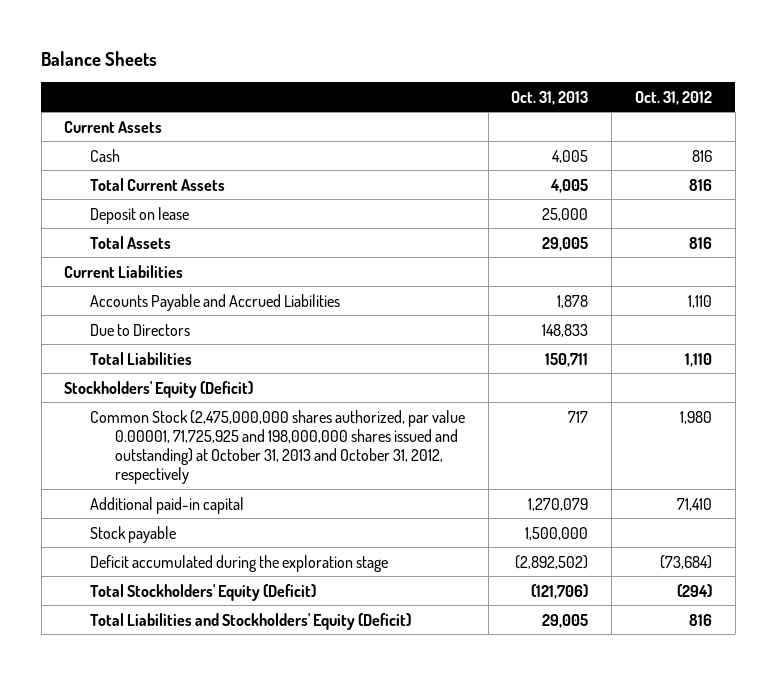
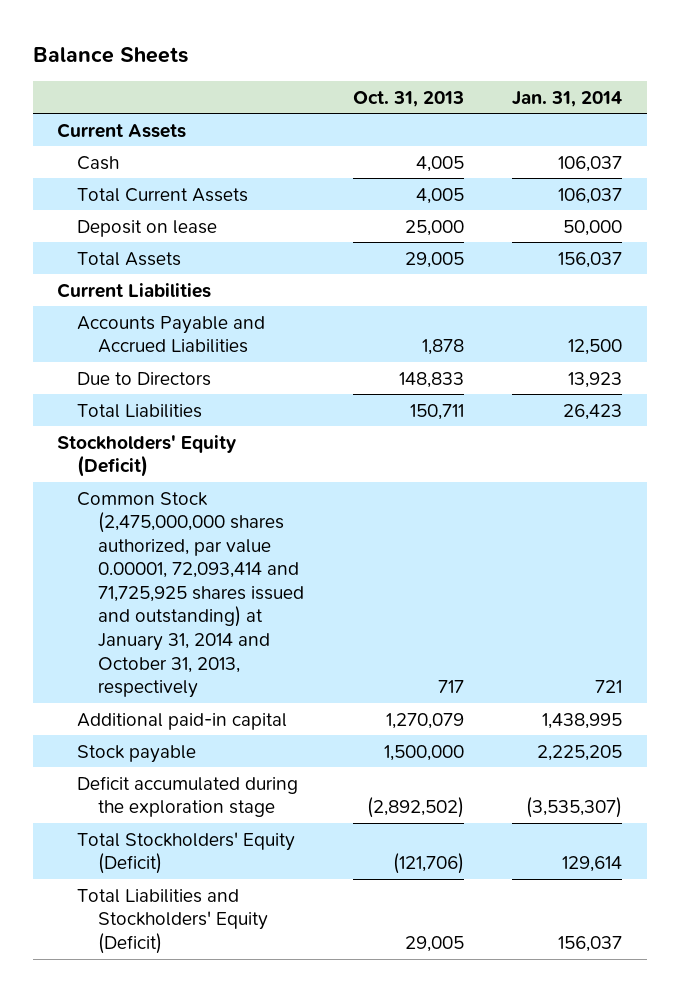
[635,90,713,105] Oct. 31, 2012 -> none
none -> [512,90,623,107] Jan. 31, 2014
[89,409,465,485] Common Stock (2,475,000,000 shares authorized, par value 0.00001, 71,725,925 and 198,000,000 shares issued and outstanding) at October 31, 2013 and October 31, 2012, respectively -> [77,491,304,699] Common Stock (2,475,000,000 shares authorized, par value 0.00001, 72,093,414 and 71,725,925 shares issued and outstanding) at January 31, 2014 and October 31, 2013, respectively

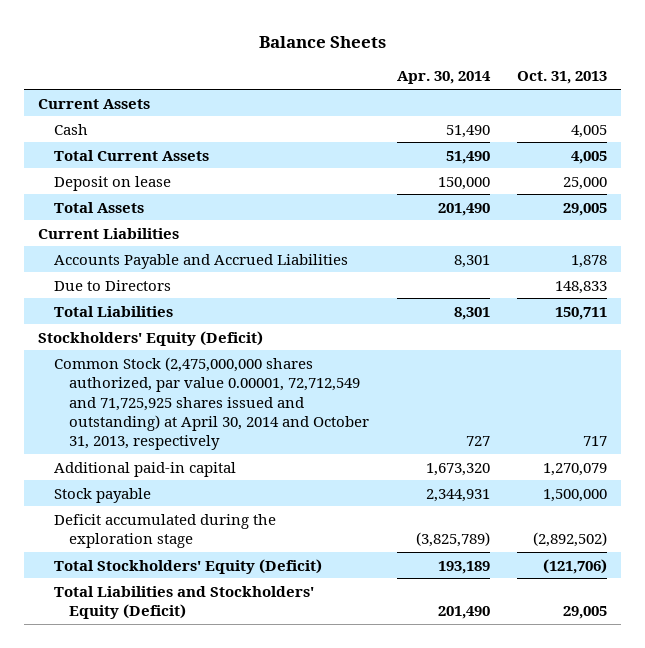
[512,90,623,107] Jan. 31, 2014 -> none
none -> [396,71,491,85] Apr. 30, 2014
[77,491,304,699] Common Stock (2,475,000,000 shares authorized, par value 0.00001, 72,093,414 and 71,725,925 shares issued and outstanding) at January 31, 2014 and October 31, 2013, respectively -> [53,356,370,451] Common Stock (2,475,000,000 shares authorized, par value 0.00001, 72,712,549 and 71,725,925 shares issued and outstanding) at April 30, 2014 and October 31, 2013, respectively

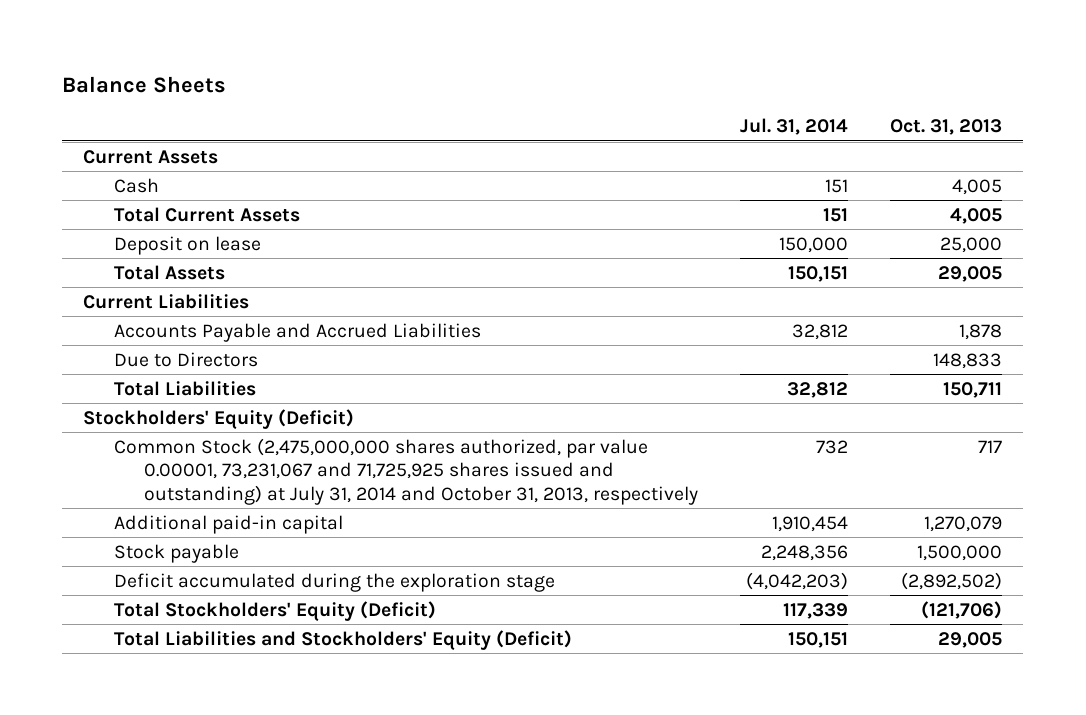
[396,71,491,85] Apr. 30, 2014 -> none
none -> [740,118,849,136] Jul. 31, 2014
[53,356,370,451] Common Stock (2,475,000,000 shares authorized, par value 0.00001, 72,712,549 and 71,725,925 shares issued and outstanding) at April 30, 2014 and October 31, 2013, respectively -> [113,437,699,505] Common Stock (2,475,000,000 shares authorized, par value 0.00001, 73,231,067 and 71,725,925 shares issued and outstanding) at July 31, 2014 and October 31, 2013, respectively

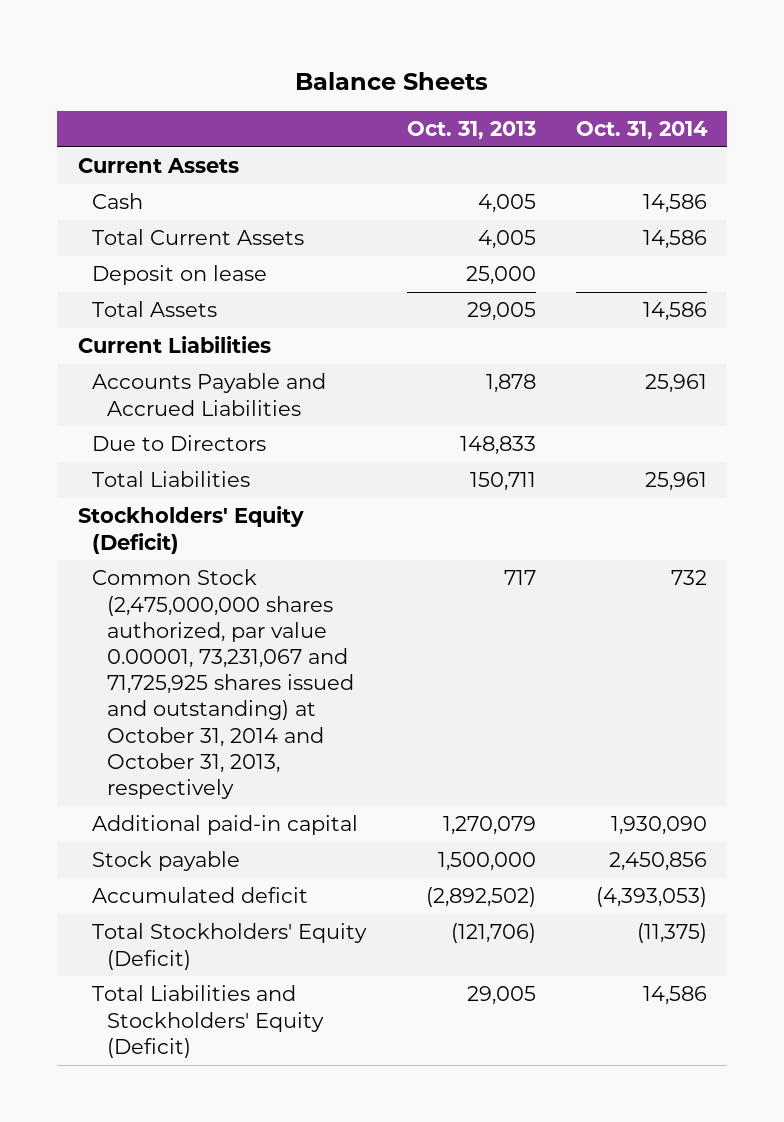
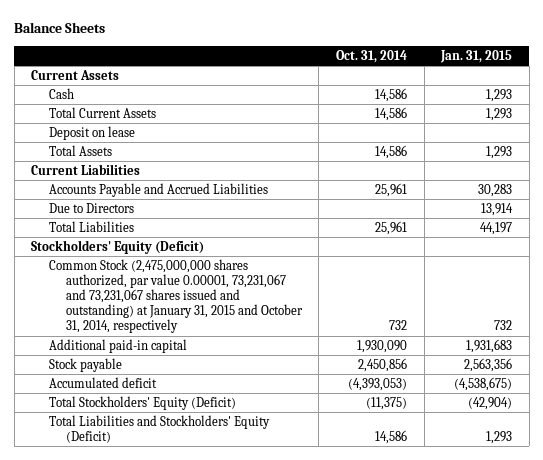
[406,121,536,141] Oct. 31, 2013 -> none
none -> [440,49,513,63] Jan. 31, 2015
[92,569,355,799] Common Stock (2,475,000,000 shares authorized, par value 0.00001, 73,231,067 and 71,725,925 shares issued and outstanding) at October 31, 2014 and October 31, 2013, respectively -> [48,258,303,334] Common Stock (2,475,000,000 shares authorized, par value 0.00001, 73,231,067 and 73,231,067 shares issued and outstanding) at January 31, 2015 and October 31, 2014, respectively

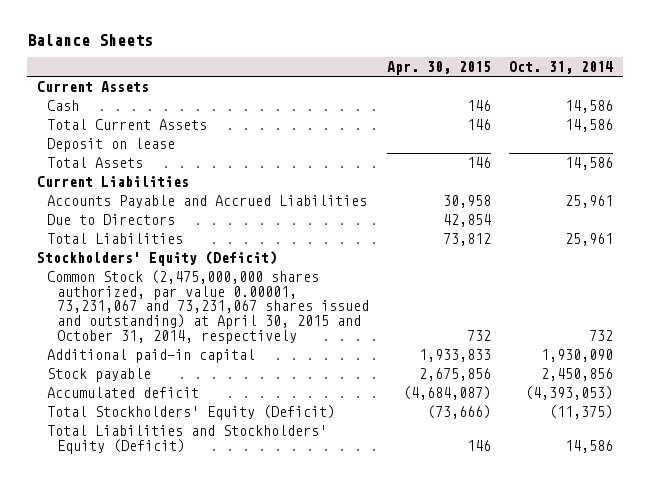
[440,49,513,63] Jan. 31, 2015 -> none
none -> [387,61,492,76] Apr. 30, 2015
[48,258,303,334] Common Stock (2,475,000,000 shares authorized, par value 0.00001, 73,231,067 and 73,231,067 shares issued and outstanding) at January 31, 2015 and October 31, 2014, respectively -> [46,269,370,344] Common Stock (2,475,000,000 shares authorized, par value 0.00001, 73,231,067 and 73,231,067 shares issued and outstanding) at April 30, 2015 and October 31, 2014, respectively

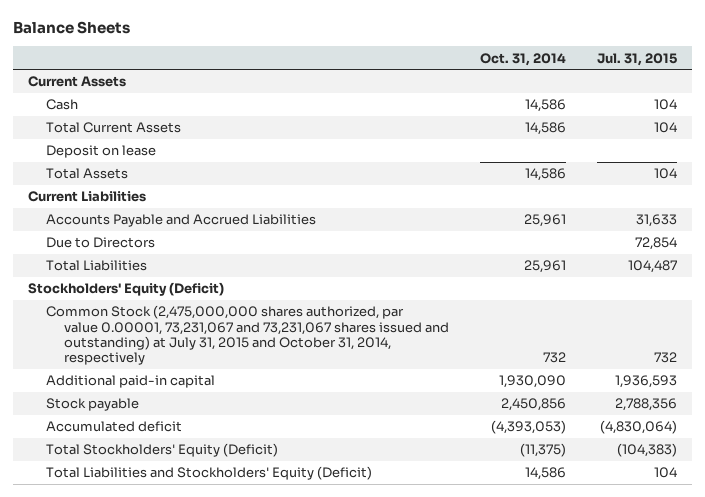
[387,61,492,76] Apr. 30, 2015 -> none
none -> [596,52,677,66] Jul. 31, 2015
[46,269,370,344] Common Stock (2,475,000,000 shares authorized, par value 0.00001, 73,231,067 and 73,231,067 shares issued and outstanding) at April 30, 2015 and October 31, 2014, respectively -> [46,305,449,366] Common Stock (2,475,000,000 shares authorized, par value 0.00001, 73,231,067 and 73,231,067 shares issued and outstanding) at July 31, 2015 and October 31, 2014, respectively

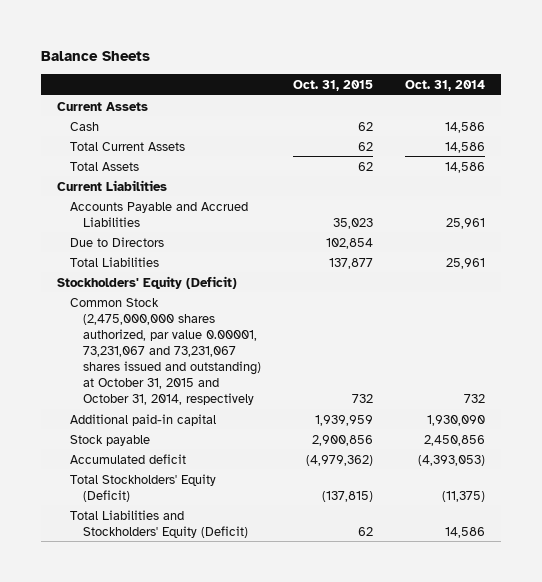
[596,52,677,66] Jul. 31, 2015 -> none
none -> [292,79,373,91] Oct. 31, 2015
[46,145,157,159] Deposit on lease -> none
[46,305,449,366] Common Stock (2,475,000,000 shares authorized, par value 0.00001, 73,231,067 and 73,231,067 shares issued and outstanding) at July 31, 2015 and October 31, 2014, respectively -> [69,297,261,405] Common Stock (2,475,000,000 shares authorized, par value 0.00001, 73,231,067 and 73,231,067 shares issued and outstanding) at October 31, 2015 and October 31, 2014, respectively

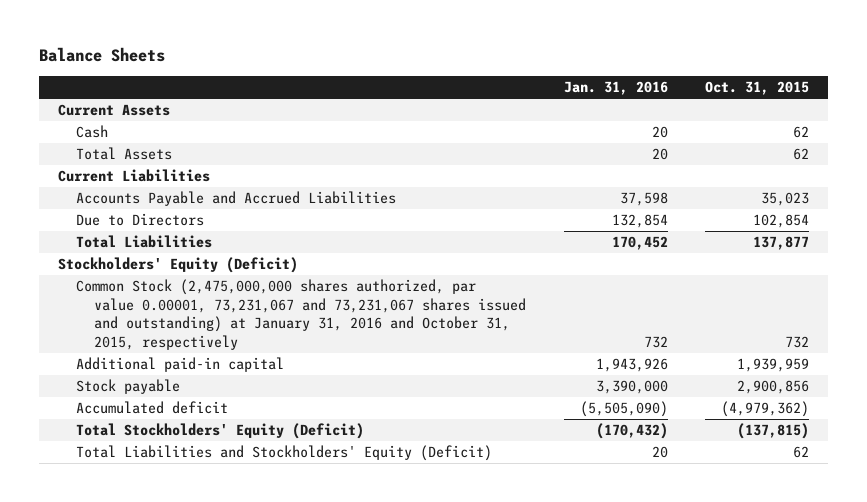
[404,79,485,91] Oct. 31, 2014 -> none
none -> [563,81,668,96] Jan. 31, 2016
[69,141,185,151] Total Current Assets -> none
[69,297,261,405] Common Stock (2,475,000,000 shares authorized, par value 0.00001, 73,231,067 and 73,231,067 shares issued and outstanding) at October 31, 2015 and October 31, 2014, respectively -> [75,279,526,351] Common Stock (2,475,000,000 shares authorized, par value 0.00001, 73,231,067 and 73,231,067 shares issued and outstanding) at January 31, 2016 and October 31, 2015, respectively

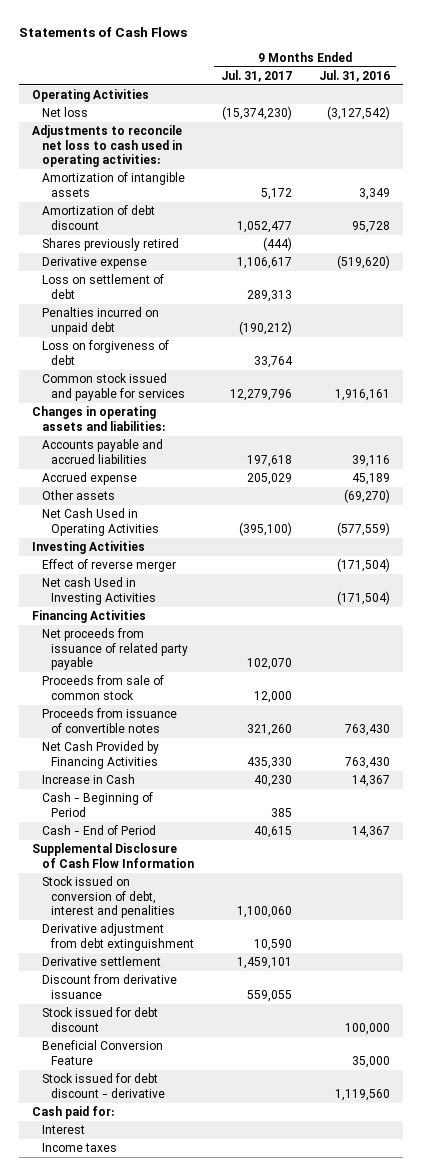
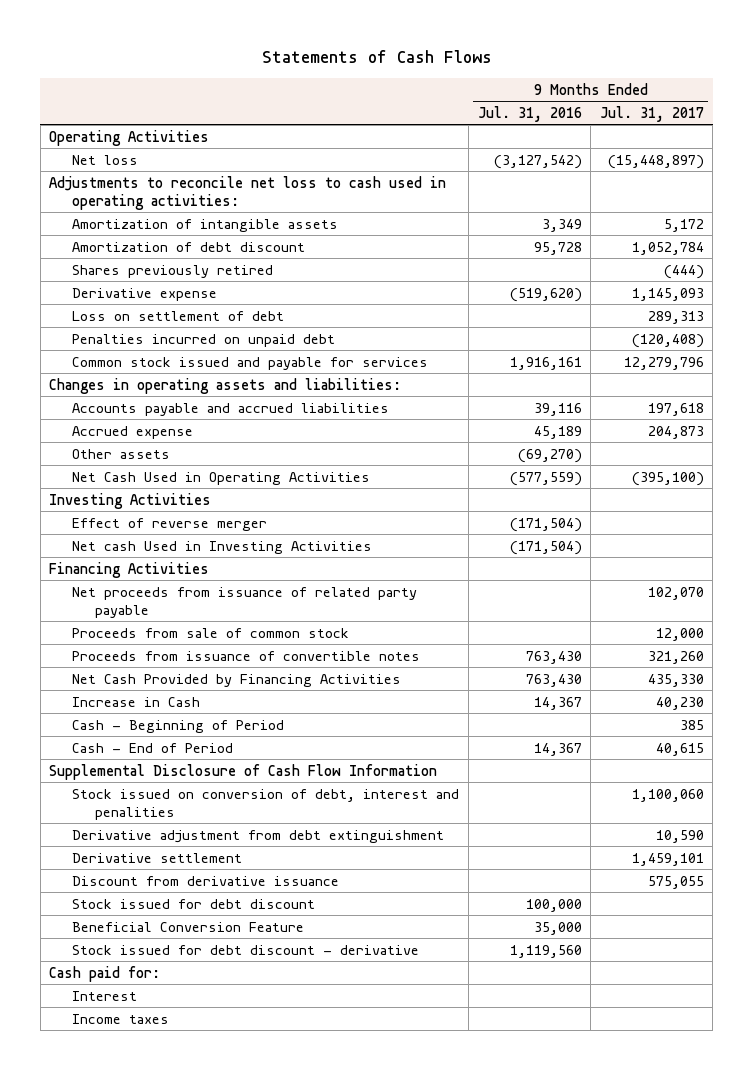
[221,106,292,121] (15,374,230) -> [607,154,704,169] (15,448,897)
[236,220,292,233] 1,052,477 -> [631,241,704,255] 1,052,784
[236,257,292,270] 1,106,617 -> [631,287,704,301] 1,145,093
[41,340,169,365] Loss on forgiveness of debt -> none
[238,320,292,335] (190,212) -> [631,333,704,348] (120,408)
[246,473,292,486] 205,029 -> [647,425,704,439] 204,873
[246,989,292,1002] 559,055 -> [647,875,704,889] 575,055

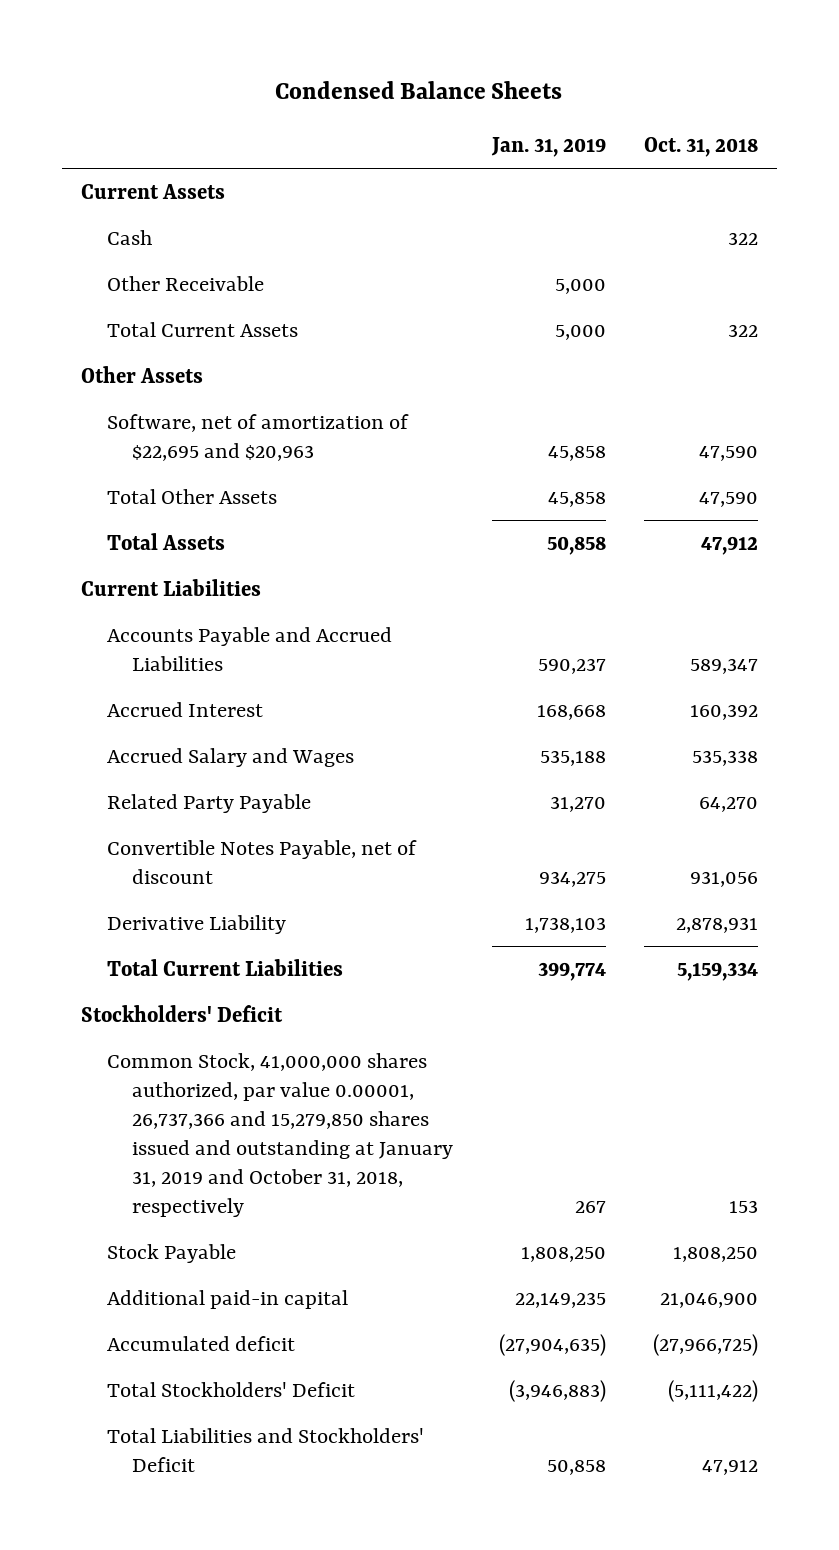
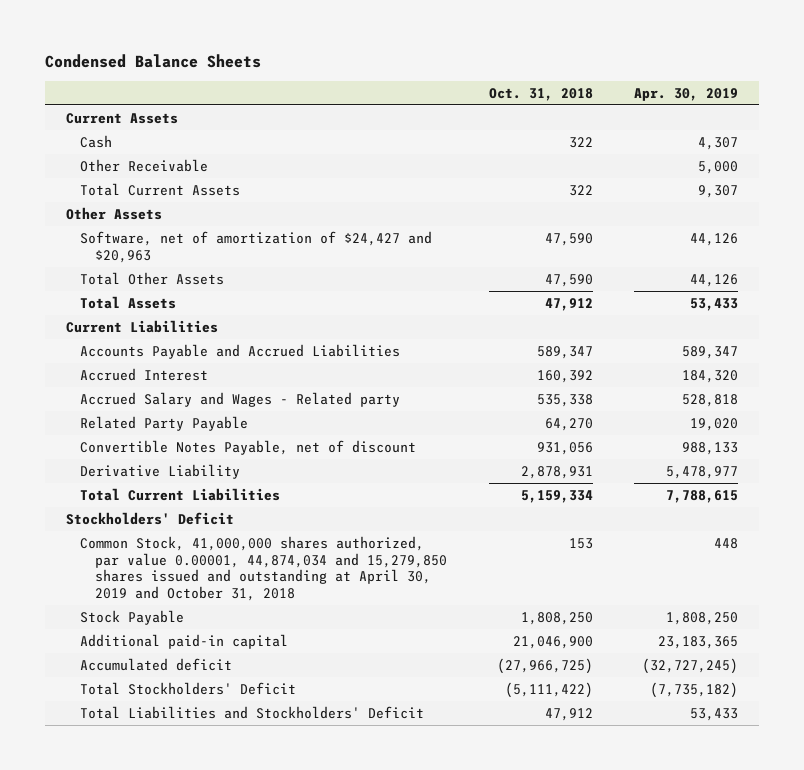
[490,136,606,157] Jan. 31, 2019 -> none
none -> [634,87,739,101] Apr. 30, 2019
[106,413,409,461] Software, net of amortization of $22,695 and $20,963 -> [80,231,433,263] Software, net of amortization of $24,427 and $20,963
[106,747,354,767] Accrued Salary and Wages -> [80,392,401,408] Accrued Salary and Wages - Related party
[106,1052,454,1217] Common Stock, 41,000,000 shares authorized, par value 0.00001, 26,737,366 and 15,279,850 shares issued and outstanding at January 31, 2019 and October 31, 2018, respectively -> [80,536,448,601] Common Stock, 41,000,000 shares authorized, par value 0.00001, 44,874,034 and 15,279,850 shares issued and outstanding at April 30, 2019 and October 31, 2018

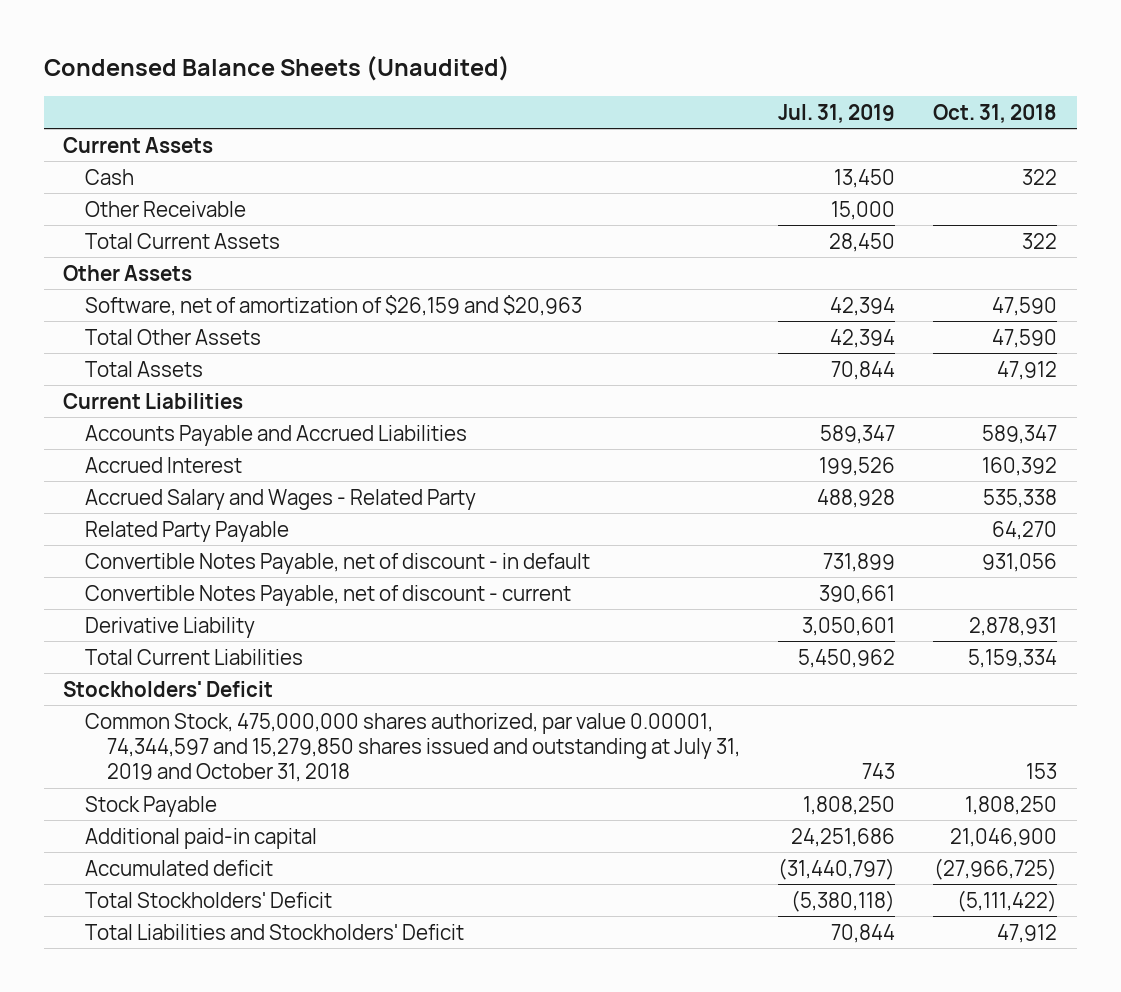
[44,53,261,68] Condensed Balance Sheets -> [44,55,511,81] Condensed Balance Sheets (Unaudited)
[634,87,739,101] Apr. 30, 2019 -> none
none -> [778,103,896,123] Jul. 31, 2019
[80,231,433,263] Software, net of amortization of $24,427 and $20,963 -> [84,294,582,316] Software, net of amortization of $26,159 and $20,963
[80,392,401,408] Accrued Salary and Wages - Related party -> [84,488,476,510] Accrued Salary and Wages - Related Party
[80,440,417,456] Convertible Notes Payable, net of discount -> [84,552,590,574] Convertible Notes Payable, net of discount - in default
none -> [84,584,571,606] Convertible Notes Payable, net of discount - current
[80,536,448,601] Common Stock, 41,000,000 shares authorized, par value 0.00001, 44,874,034 and 15,279,850 shares issued and outstanding at April 30, 2019 and October 31, 2018 -> [84,712,740,783] Common Stock, 475,000,000 shares authorized, par value 0.00001, 74,344,597 and 15,279,850 shares issued and outstanding at July 31, 2019 and October 31, 2018

